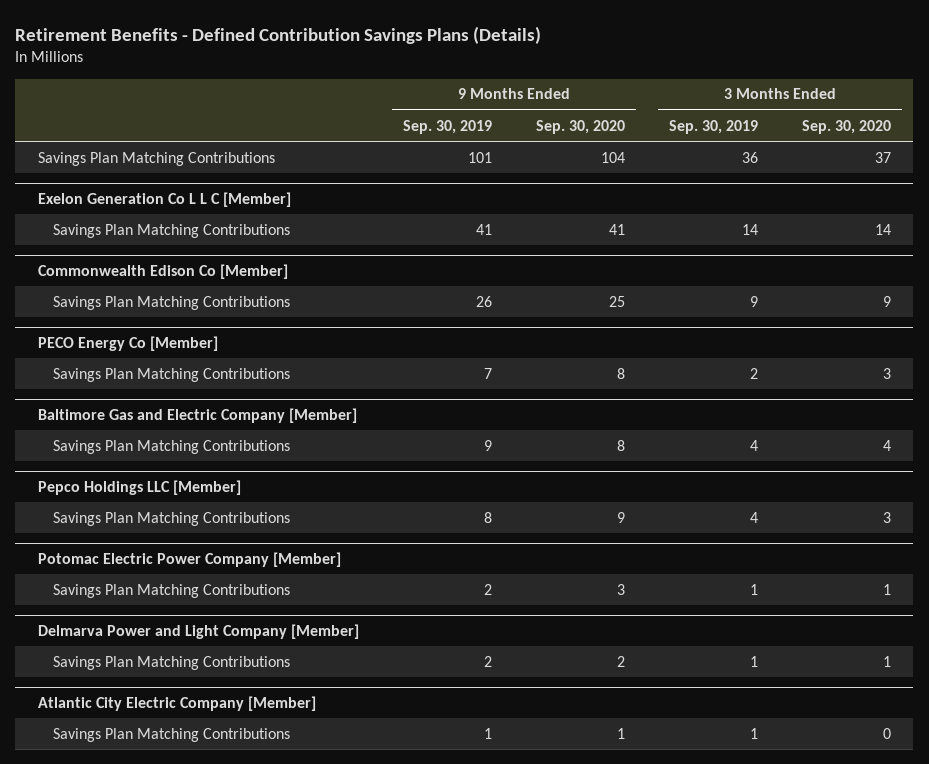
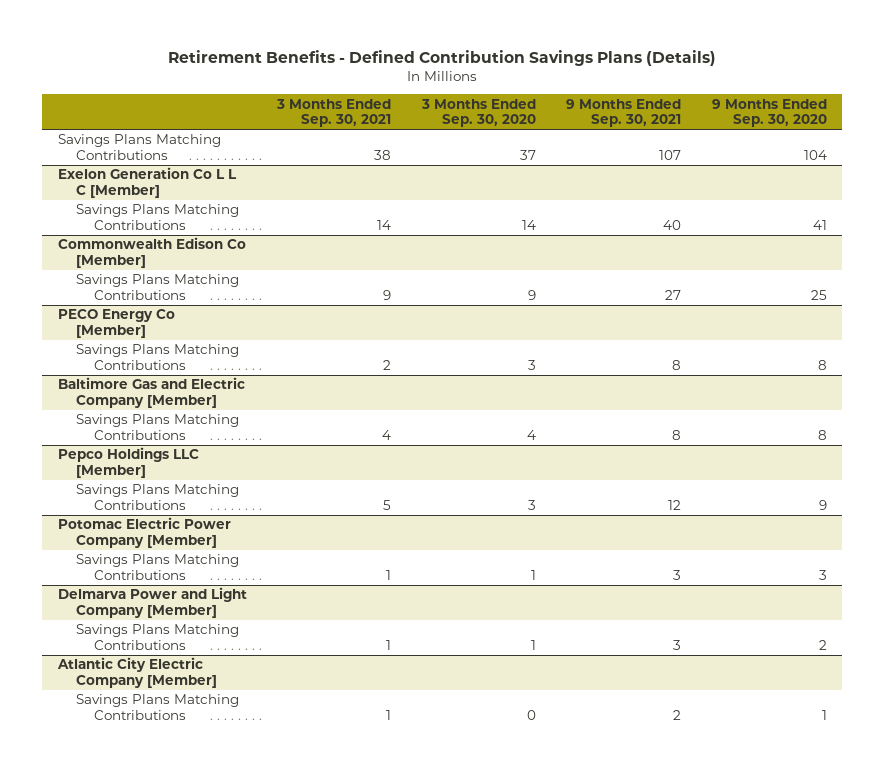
[402,119,492,134] Sep. 30, 2019 -> none
[668,119,758,134] Sep. 30, 2019 -> none
none -> [276,98,392,128] 3 Months Ended Sep. 30, 2021
none -> [566,98,682,128] 9 Months Ended Sep. 30, 2021
[37,151,275,166] Savings Plan Matching Contributions -> [57,134,221,160] Savings Plans Matching Contributions
[52,223,290,238] Savings Plan Matching Contributions -> [75,204,239,230] Savings Plans Matching Contributions
[52,295,290,310] Savings Plan Matching Contributions -> [75,274,239,300] Savings Plans Matching Contributions
[52,367,290,382] Savings Plan Matching Contributions -> [75,344,239,370] Savings Plans Matching Contributions
[52,439,290,454] Savings Plan Matching Contributions -> [75,414,239,440] Savings Plans Matching Contributions
[52,511,290,526] Savings Plan Matching Contributions -> [75,484,239,510] Savings Plans Matching Contributions
[52,583,290,598] Savings Plan Matching Contributions -> [75,554,239,580] Savings Plans Matching Contributions
[52,655,290,670] Savings Plan Matching Contributions -> [75,624,239,650] Savings Plans Matching Contributions
[52,727,290,742] Savings Plan Matching Contributions -> [75,694,239,720] Savings Plans Matching Contributions

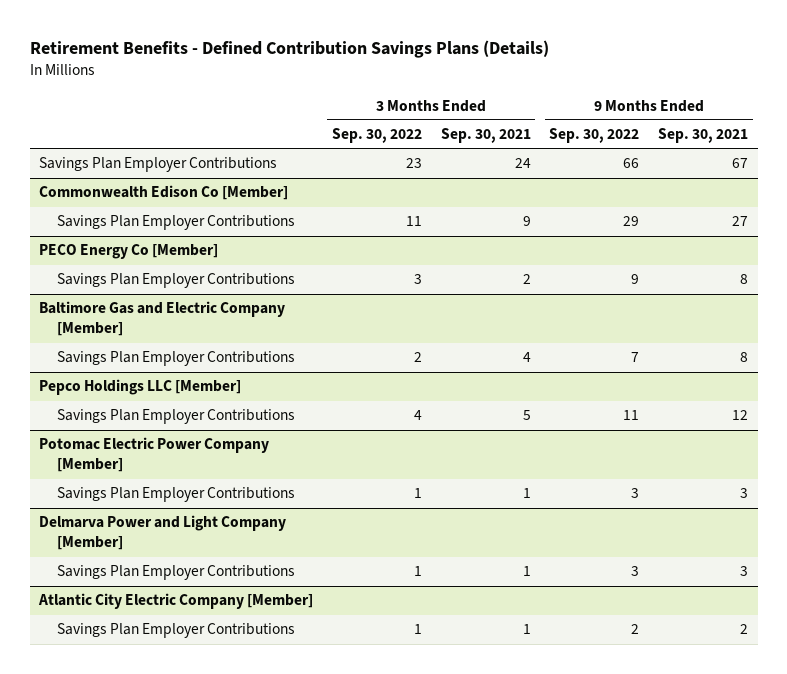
[420,98,536,128] 3 Months Ended Sep. 30, 2020 -> none
[711,98,827,128] 9 Months Ended Sep. 30, 2020 -> none
none -> [331,128,422,144] Sep. 30, 2022
none -> [549,128,640,144] Sep. 30, 2022
[57,167,237,198] Exelon Generation Co L L C [Member] -> none
[75,204,239,230] Savings Plans Matching Contributions -> none
[57,134,221,160] Savings Plans Matching Contributions -> [39,157,278,173] Savings Plan Employer Contributions
[374,149,392,160] 38 -> [514,158,531,169] 24
[659,149,682,160] 107 -> [732,158,749,169] 67
[75,274,239,300] Savings Plans Matching Contributions -> [57,215,296,231] Savings Plan Employer Contributions
[75,344,239,370] Savings Plans Matching Contributions -> [57,273,296,289] Savings Plan Employer Contributions
[75,414,239,440] Savings Plans Matching Contributions -> [57,351,296,367] Savings Plan Employer Contributions
[75,484,239,510] Savings Plans Matching Contributions -> [57,409,296,425] Savings Plan Employer Contributions
[75,554,239,580] Savings Plans Matching Contributions -> [57,487,296,503] Savings Plan Employer Contributions
[75,624,239,650] Savings Plans Matching Contributions -> [57,565,296,581] Savings Plan Employer Contributions
[75,694,239,720] Savings Plans Matching Contributions -> [57,623,296,639] Savings Plan Employer Contributions

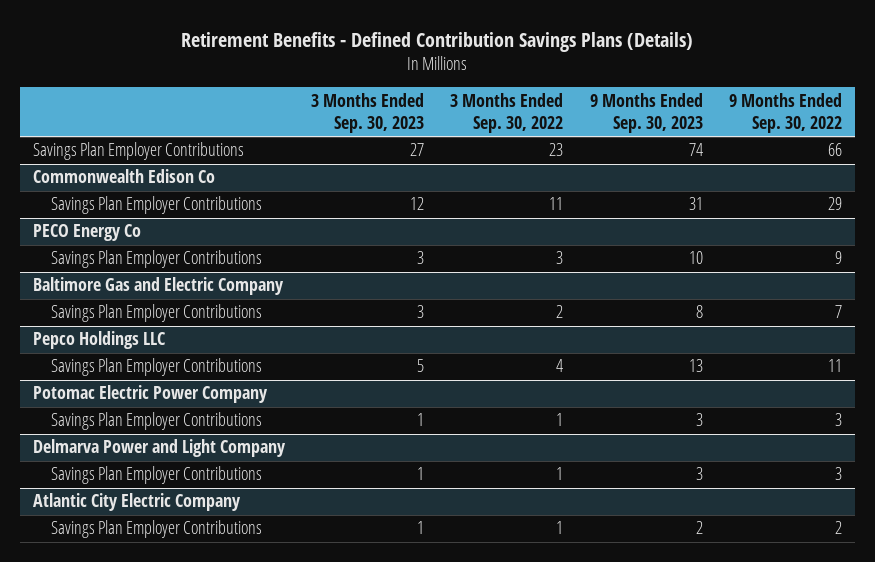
[440,128,531,144] Sep. 30, 2021 -> none
[658,128,749,144] Sep. 30, 2021 -> none
none -> [311,92,425,133] 3 Months Ended Sep. 30, 2023
none -> [589,92,703,133] 9 Months Ended Sep. 30, 2023
[39,185,289,201] Commonwealth Edison Co [Member] -> [32,169,215,184] Commonwealth Edison Co
[39,244,219,260] PECO Energy Co [Member] -> [32,224,141,242] PECO Energy Co
[39,301,286,337] Baltimore Gas and Electric Company [Member] -> [32,277,284,296] Baltimore Gas and Electric Company
[39,379,242,396] Pepco Holdings LLC [Member] -> [32,331,165,350] Pepco Holdings LLC
[39,437,270,473] Potomac Electric Power Company [Member] -> [32,385,268,404] Potomac Electric Power Company
[39,515,287,551] Delmarva Power and Light Company [Member] -> [32,439,286,458] Delmarva Power and Light Company
[38,593,314,610] Atlantic City Electric Company [Member] -> [32,493,241,512] Atlantic City Electric Company

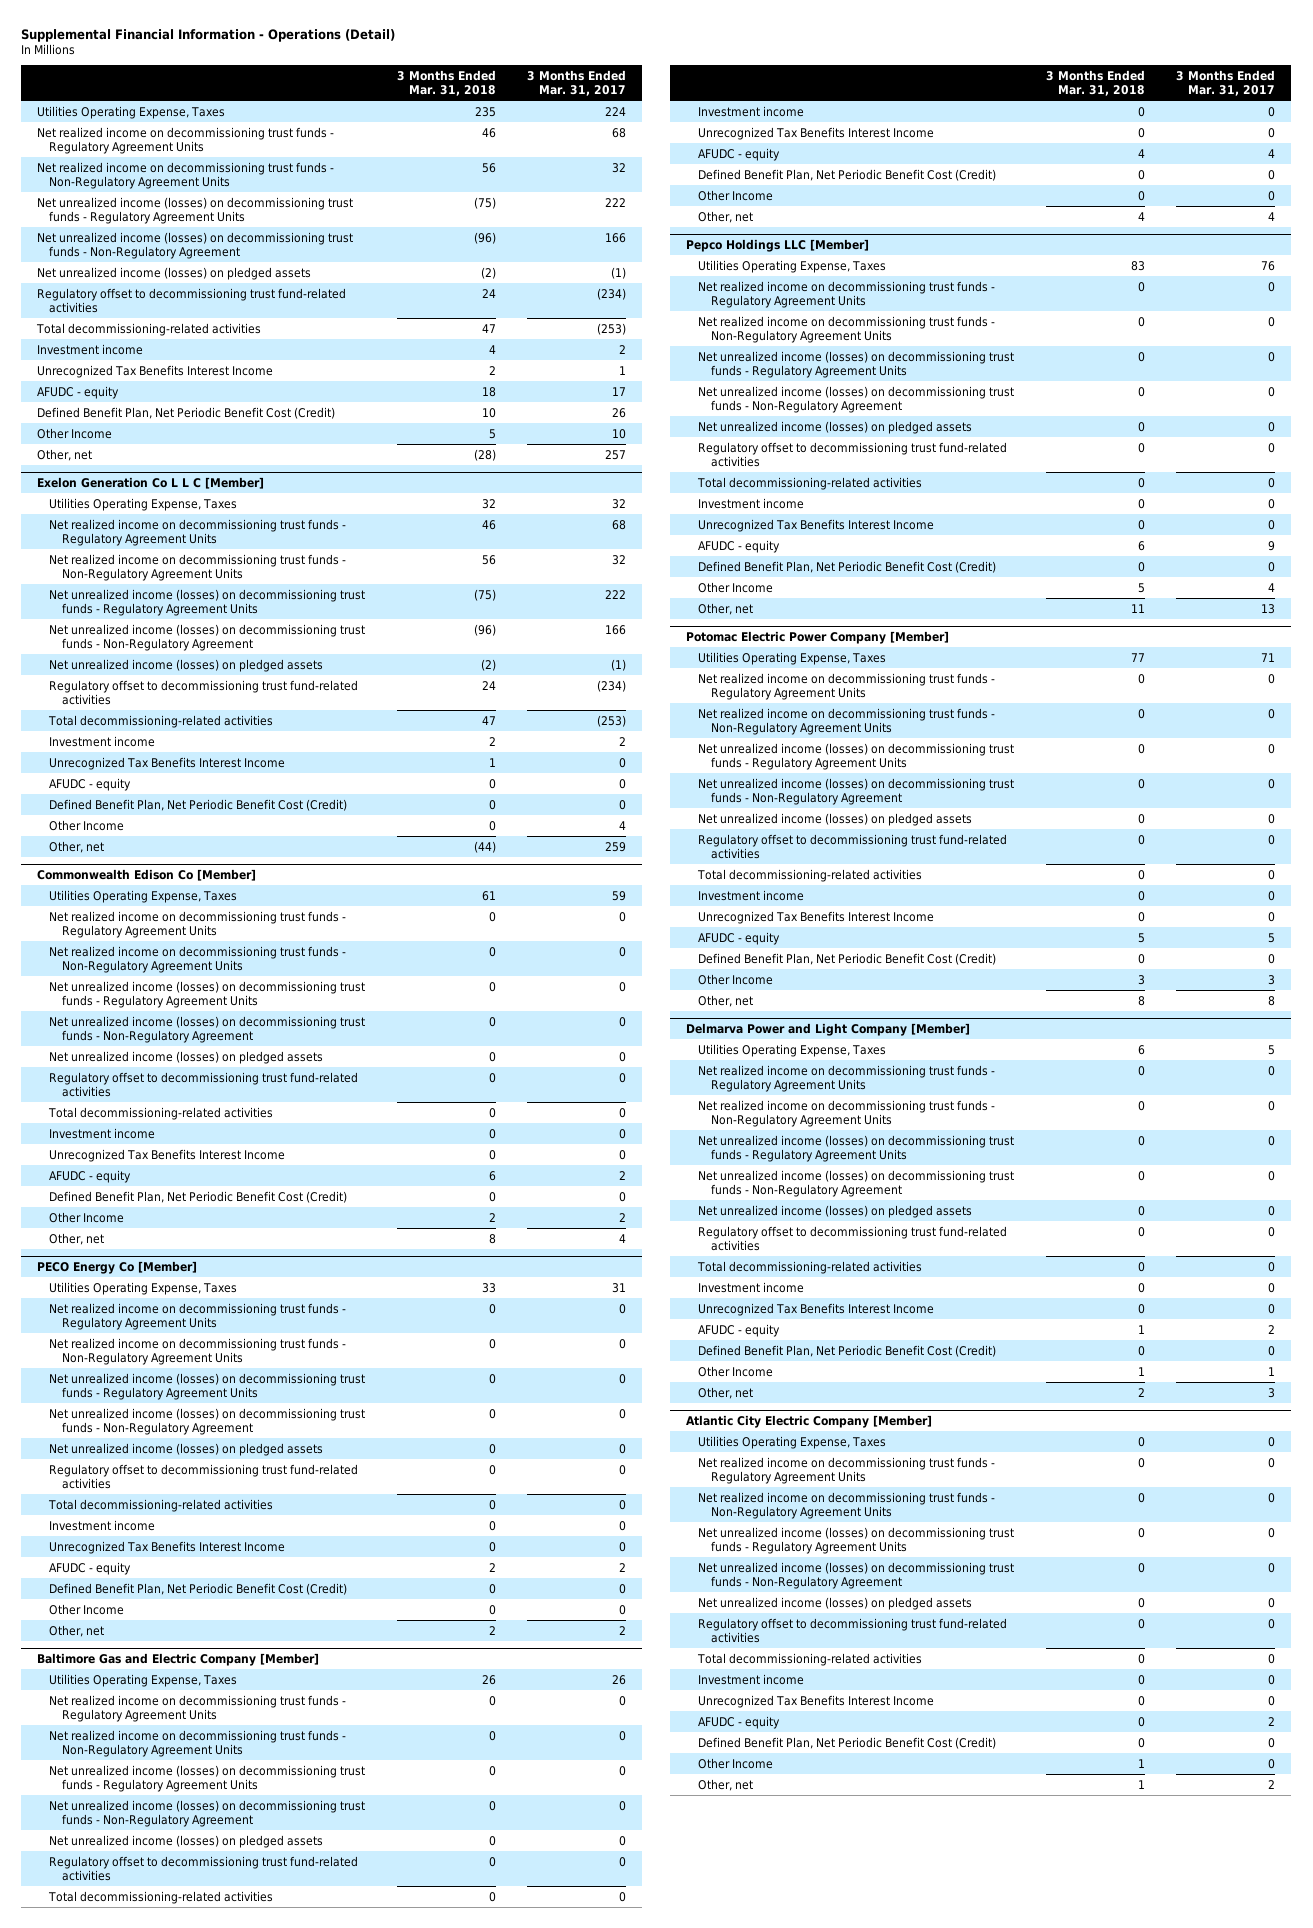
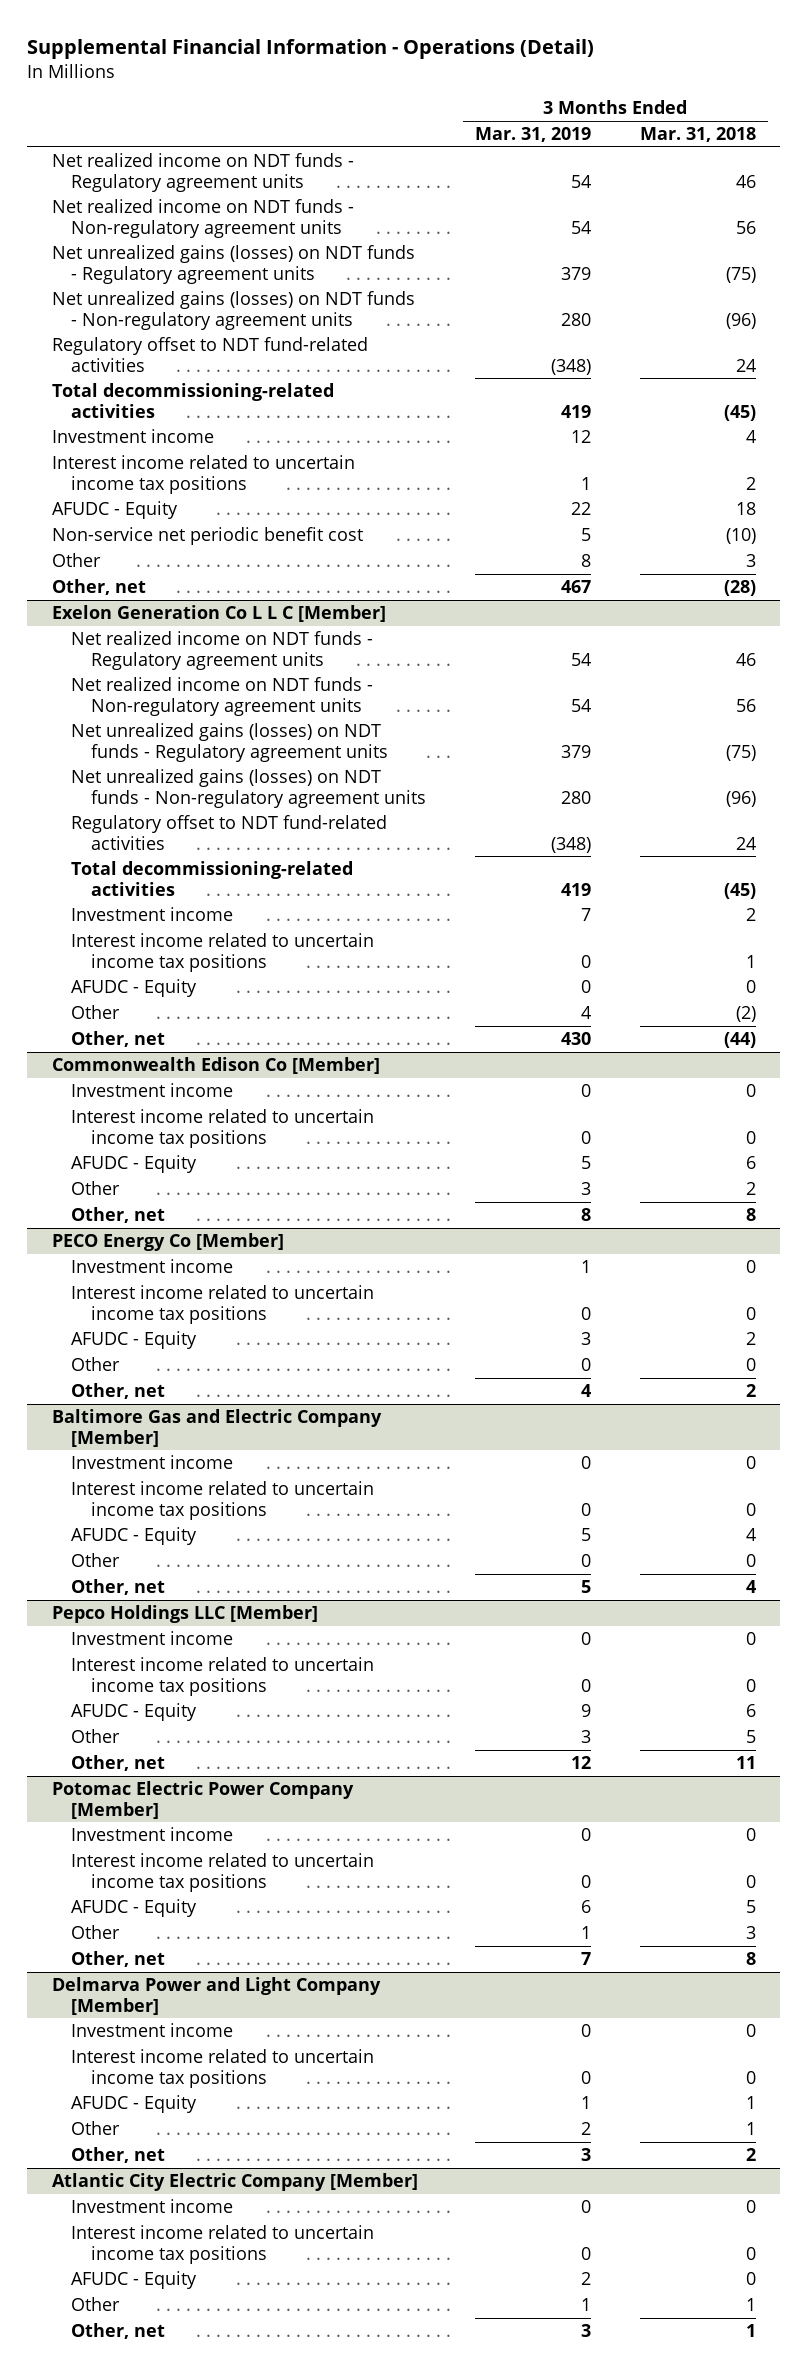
[527,69,627,97] 3 Months Ended Mar. 31, 2017 -> none
none -> [474,127,591,143] Mar. 31, 2019
[37,105,226,119] Utilities Operating Expense, Taxes -> none
[37,266,312,280] Net unrealized income (losses) on pledged assets -> none
[37,126,335,154] Net realized income on decommissioning trust funds - Regulatory Agreement Units -> [51,153,354,192] Net realized income on NDT funds - Regulatory agreement units
[37,161,335,189] Net realized income on decommissioning trust funds - Non-Regulatory Agreement Units -> [51,199,354,238] Net realized income on NDT funds - Non-regulatory agreement units
[37,196,354,224] Net unrealized income (losses) on decommissioning trust funds - Regulatory Agreement Units -> [51,245,415,284] Net unrealized gains (losses) on NDT funds - Regulatory agreement units
[37,231,354,259] Net unrealized income (losses) on decommissioning trust funds - Non-Regulatory Agreement -> [51,291,415,330] Net unrealized gains (losses) on NDT funds - Non-regulatory agreement units
[37,287,347,313] Regulatory offset to decommissioning trust fund-related activities -> [51,337,368,372] Regulatory offset to NDT fund-related activities
[481,323,496,333] 47 -> [723,404,756,421] (45)
[37,364,274,378] Unrecognized Tax Benefits Interest Income -> [51,455,355,494] Interest income related to uncertain income tax positions
[37,385,120,399] AFUDC - equity -> [51,501,178,520] AFUDC - Equity
[37,406,336,419] Defined Benefit Plan, Net Periodic Benefit Cost (Credit) -> [51,527,363,546] Non-service net periodic benefit cost
[481,407,496,418] 10 -> [725,528,756,545] (10)
[37,427,113,439] Other Income -> [51,553,101,568] Other
[488,428,496,439] 5 -> [745,554,756,568] 3
[49,497,238,511] Utilities Operating Expense, Taxes -> none
[49,658,324,672] Net unrealized income (losses) on pledged assets -> none
[49,518,347,546] Net realized income on decommissioning trust funds - Regulatory Agreement Units -> [71,631,374,670] Net realized income on NDT funds - Regulatory agreement units
[49,553,347,581] Net realized income on decommissioning trust funds - Non-Regulatory Agreement Units -> [71,677,374,716] Net realized income on NDT funds - Non-regulatory agreement units
[49,588,366,616] Net unrealized income (losses) on decommissioning trust funds - Regulatory Agreement Units -> [71,723,389,762] Net unrealized gains (losses) on NDT funds - Regulatory agreement units
[49,623,366,651] Net unrealized income (losses) on decommissioning trust funds - Non-Regulatory Agreement -> [71,769,427,808] Net unrealized gains (losses) on NDT funds - Non-regulatory agreement units
[49,679,359,705] Regulatory offset to decommissioning trust fund-related activities -> [71,815,388,850] Regulatory offset to NDT fund-related activities
[481,715,496,725] 47 -> [723,882,756,899] (45)
[49,798,348,811] Defined Benefit Plan, Net Periodic Benefit Cost (Credit) -> none
[49,756,286,770] Unrecognized Tax Benefits Interest Income -> [71,933,375,972] Interest income related to uncertain income tax positions
[49,777,132,791] AFUDC - equity -> [71,979,198,998] AFUDC - Equity
[49,819,125,831] Other Income -> [71,1005,121,1020] Other
[488,820,496,831] 0 -> [735,1006,756,1023] (2)
[49,889,238,903] Utilities Operating Expense, Taxes -> none
[49,910,347,938] Net realized income on decommissioning trust funds - Regulatory Agreement Units -> none
[49,945,347,973] Net realized income on decommissioning trust funds - Non-Regulatory Agreement Units -> none
[49,980,366,1008] Net unrealized income (losses) on decommissioning trust funds - Regulatory Agreement Units -> none
[49,1015,366,1043] Net unrealized income (losses) on decommissioning trust funds - Non-Regulatory Agreement -> none
[49,1050,324,1064] Net unrealized income (losses) on pledged assets -> none
[49,1071,359,1097] Regulatory offset to decommissioning trust fund-related activities -> none
[48,1106,274,1120] Total decommissioning-related activities -> none
[49,1190,348,1203] Defined Benefit Plan, Net Periodic Benefit Cost (Credit) -> none
[49,1148,286,1162] Unrecognized Tax Benefits Interest Income -> [71,1109,375,1148] Interest income related to uncertain income tax positions
[49,1169,132,1183] AFUDC - equity -> [71,1155,198,1174] AFUDC - Equity
[49,1211,125,1223] Other Income -> [71,1181,121,1196] Other
[49,1281,238,1295] Utilities Operating Expense, Taxes -> none
[49,1302,347,1330] Net realized income on decommissioning trust funds - Regulatory Agreement Units -> none
[49,1337,347,1365] Net realized income on decommissioning trust funds - Non-Regulatory Agreement Units -> none
[49,1372,366,1400] Net unrealized income (losses) on decommissioning trust funds - Regulatory Agreement Units -> none
[49,1407,366,1435] Net unrealized income (losses) on decommissioning trust funds - Non-Regulatory Agreement -> none
[49,1442,324,1456] Net unrealized income (losses) on pledged assets -> none
[49,1463,359,1489] Regulatory offset to decommissioning trust fund-related activities -> none
[48,1498,274,1512] Total decommissioning-related activities -> none
[49,1582,348,1595] Defined Benefit Plan, Net Periodic Benefit Cost (Credit) -> none
[49,1540,286,1554] Unrecognized Tax Benefits Interest Income -> [71,1285,375,1324] Interest income related to uncertain income tax positions
[49,1561,132,1575] AFUDC - equity -> [71,1331,198,1350] AFUDC - Equity
[49,1603,125,1615] Other Income -> [71,1357,121,1372] Other
[49,1673,238,1687] Utilities Operating Expense, Taxes -> none
[49,1694,347,1722] Net realized income on decommissioning trust funds - Regulatory Agreement Units -> none
[49,1729,347,1757] Net realized income on decommissioning trust funds - Non-Regulatory Agreement Units -> none
[49,1764,366,1792] Net unrealized income (losses) on decommissioning trust funds - Regulatory Agreement Units -> none
[49,1799,366,1827] Net unrealized income (losses) on decommissioning trust funds - Non-Regulatory Agreement -> none
[49,1834,324,1848] Net unrealized income (losses) on pledged assets -> none
[49,1855,359,1881] Regulatory offset to decommissioning trust fund-related activities -> none
[48,1890,274,1904] Total decommissioning-related activities -> none
[698,168,997,181] Defined Benefit Plan, Net Periodic Benefit Cost (Credit) -> none
[698,126,935,140] Unrecognized Tax Benefits Interest Income -> [71,1481,375,1520] Interest income related to uncertain income tax positions
[698,147,781,161] AFUDC - equity -> [71,1527,198,1546] AFUDC - Equity
[698,189,774,201] Other Income -> [71,1553,121,1568] Other
[698,259,887,273] Utilities Operating Expense, Taxes -> none
[698,280,996,308] Net realized income on decommissioning trust funds - Regulatory Agreement Units -> none
[698,315,996,343] Net realized income on decommissioning trust funds - Non-Regulatory Agreement Units -> none
[698,350,1015,378] Net unrealized income (losses) on decommissioning trust funds - Regulatory Agreement Units -> none
[698,385,1015,413] Net unrealized income (losses) on decommissioning trust funds - Non-Regulatory Agreement -> none
[698,420,973,434] Net unrealized income (losses) on pledged assets -> none
[698,441,1008,467] Regulatory offset to decommissioning trust fund-related activities -> none
[697,476,923,490] Total decommissioning-related activities -> none
[698,560,997,573] Defined Benefit Plan, Net Periodic Benefit Cost (Credit) -> none
[698,518,935,532] Unrecognized Tax Benefits Interest Income -> [71,1657,375,1696] Interest income related to uncertain income tax positions
[698,539,781,553] AFUDC - equity -> [71,1703,198,1722] AFUDC - Equity
[698,581,774,593] Other Income -> [71,1729,121,1744] Other
[698,651,887,665] Utilities Operating Expense, Taxes -> none
[698,672,996,700] Net realized income on decommissioning trust funds - Regulatory Agreement Units -> none
[698,707,996,735] Net realized income on decommissioning trust funds - Non-Regulatory Agreement Units -> none
[698,742,1015,770] Net unrealized income (losses) on decommissioning trust funds - Regulatory Agreement Units -> none
[698,777,1015,805] Net unrealized income (losses) on decommissioning trust funds - Non-Regulatory Agreement -> none
[698,812,973,826] Net unrealized income (losses) on pledged assets -> none
[698,833,1008,859] Regulatory offset to decommissioning trust fund-related activities -> none
[697,868,923,882] Total decommissioning-related activities -> none
[698,952,997,965] Defined Benefit Plan, Net Periodic Benefit Cost (Credit) -> none
[698,910,935,924] Unrecognized Tax Benefits Interest Income -> [71,1853,375,1892] Interest income related to uncertain income tax positions
[698,931,781,945] AFUDC - equity -> [71,1899,198,1918] AFUDC - Equity
[698,973,774,985] Other Income -> [71,1925,121,1940] Other
[698,1043,887,1057] Utilities Operating Expense, Taxes -> none
[698,1064,996,1092] Net realized income on decommissioning trust funds - Regulatory Agreement Units -> none
[698,1099,996,1127] Net realized income on decommissioning trust funds - Non-Regulatory Agreement Units -> none
[698,1134,1015,1162] Net unrealized income (losses) on decommissioning trust funds - Regulatory Agreement Units -> none
[698,1169,1015,1197] Net unrealized income (losses) on decommissioning trust funds - Non-Regulatory Agreement -> none
[698,1204,973,1218] Net unrealized income (losses) on pledged assets -> none
[698,1225,1008,1251] Regulatory offset to decommissioning trust fund-related activities -> none
[697,1260,923,1274] Total decommissioning-related activities -> none
[698,1344,997,1357] Defined Benefit Plan, Net Periodic Benefit Cost (Credit) -> none
[698,1302,935,1316] Unrecognized Tax Benefits Interest Income -> [71,2049,375,2088] Interest income related to uncertain income tax positions
[698,1323,781,1337] AFUDC - equity -> [71,2095,198,2114] AFUDC - Equity
[698,1365,774,1377] Other Income -> [71,2121,121,2136] Other
[698,1435,887,1449] Utilities Operating Expense, Taxes -> none
[698,1456,996,1484] Net realized income on decommissioning trust funds - Regulatory Agreement Units -> none
[698,1491,996,1519] Net realized income on decommissioning trust funds - Non-Regulatory Agreement Units -> none
[698,1526,1015,1554] Net unrealized income (losses) on decommissioning trust funds - Regulatory Agreement Units -> none
[698,1561,1015,1589] Net unrealized income (losses) on decommissioning trust funds - Non-Regulatory Agreement -> none
[698,1596,973,1610] Net unrealized income (losses) on pledged assets -> none
[698,1617,1008,1643] Regulatory offset to decommissioning trust fund-related activities -> none
[697,1652,923,1666] Total decommissioning-related activities -> none
[698,1736,997,1749] Defined Benefit Plan, Net Periodic Benefit Cost (Credit) -> none
[698,1694,935,1708] Unrecognized Tax Benefits Interest Income -> [71,2225,375,2264] Interest income related to uncertain income tax positions
[698,1715,781,1729] AFUDC - equity -> [71,2271,198,2290] AFUDC - Equity
[698,1757,774,1769] Other Income -> [71,2297,121,2312] Other

